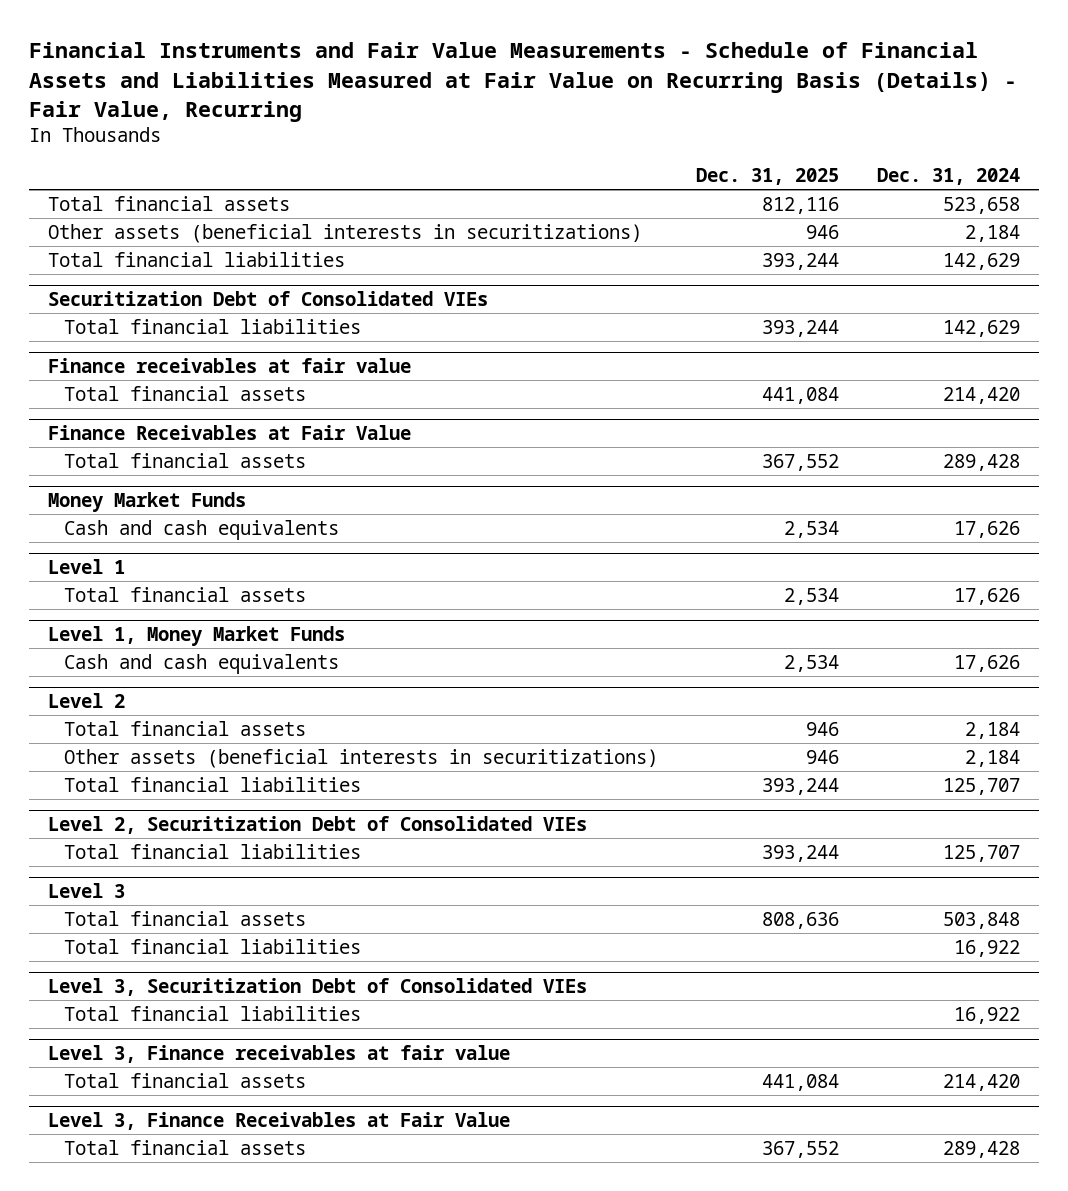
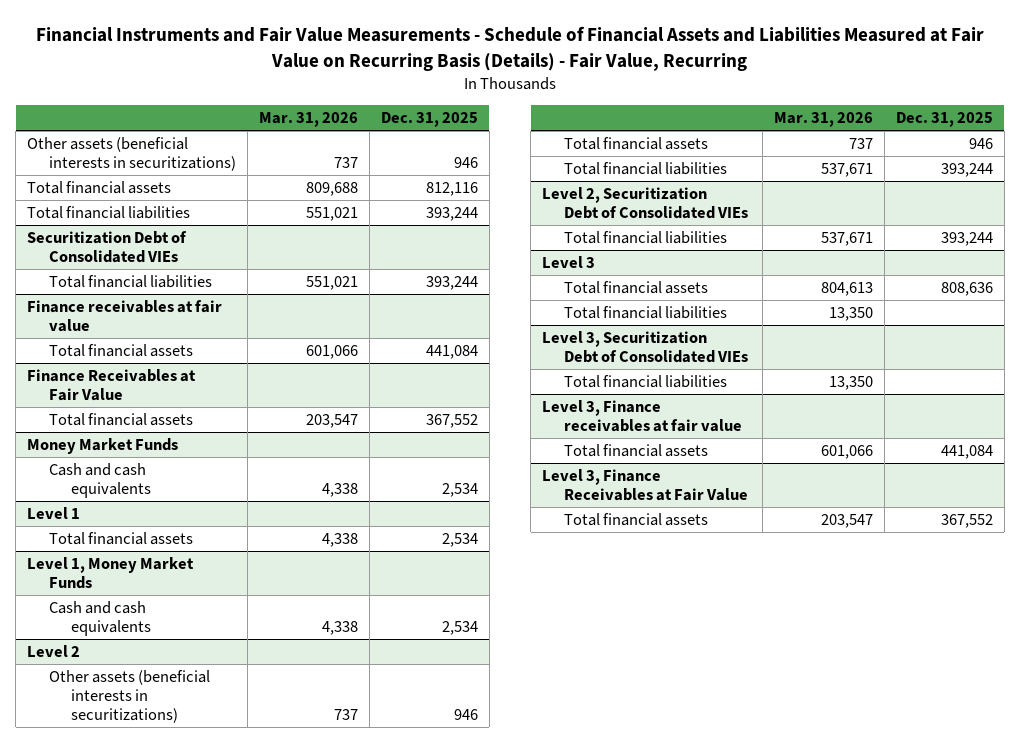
[877,167,1021,185] Dec. 31, 2024 -> none
none -> [258,112,358,128] Mar. 31, 2026
[48,195,291,211] Total financial assets -> [27,180,172,194] Total financial assets
[63,720,306,736] Total financial assets -> [563,136,708,150] Total financial assets

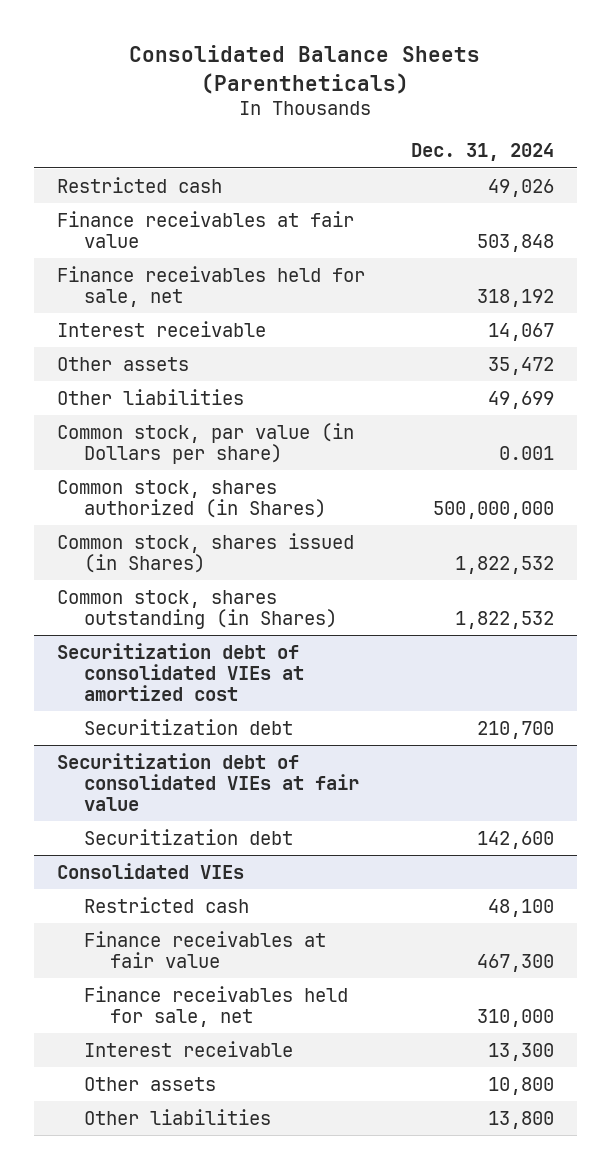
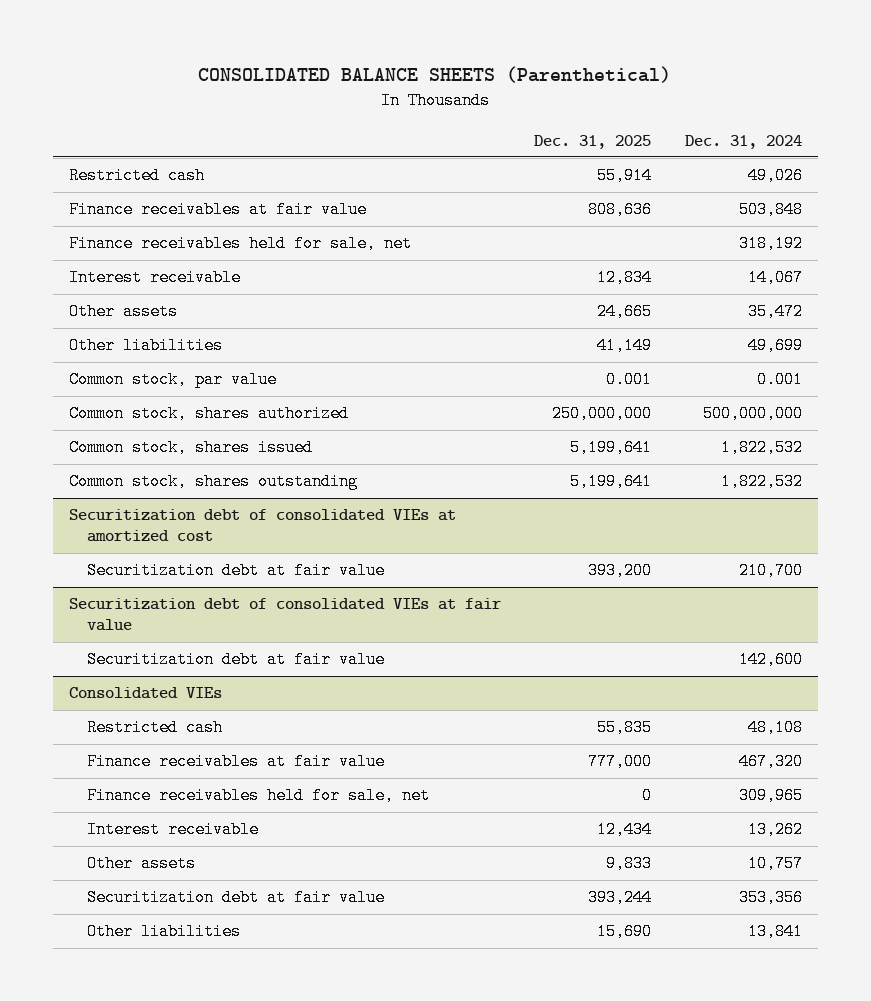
[129,45,481,94] Consolidated Balance Sheets (Parentheticals) -> [198,65,672,83] CONSOLIDATED BALANCE SHEETS (Parenthetical)
none -> [534,134,652,149] Dec. 31, 2025
[56,422,354,464] Common stock, par value (in Dollars per share) -> [69,371,278,389] Common stock, par value
[56,479,326,518] Common stock, shares authorized (in Shares) -> [69,405,350,423] Common stock, shares authorized
[56,532,354,573] Common stock, shares issued (in Shares) -> [69,439,314,457] Common stock, shares issued
[56,589,337,629] Common stock, shares outstanding (in Shares) -> [69,473,359,491] Common stock, shares outstanding
[83,718,293,735] Securitization debt -> [86,562,385,580] Securitization debt at fair value
[83,828,293,845] Securitization debt -> [86,651,385,669] Securitization debt at fair value
[487,898,554,917] 48,100 -> [747,719,803,737] 48,108
[476,953,554,972] 467,300 -> [738,753,803,771] 467,320
[476,1008,554,1027] 310,000 -> [738,787,803,805] 309,965
[487,1042,554,1061] 13,300 -> [747,821,803,839] 13,262
[487,1076,554,1095] 10,800 -> [747,855,803,873] 10,757
none -> [86,889,385,907] Securitization debt at fair value
[487,1110,554,1129] 13,800 -> [747,923,803,941] 13,841

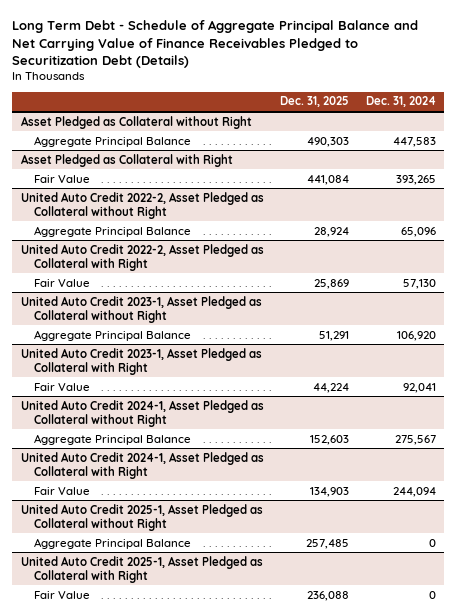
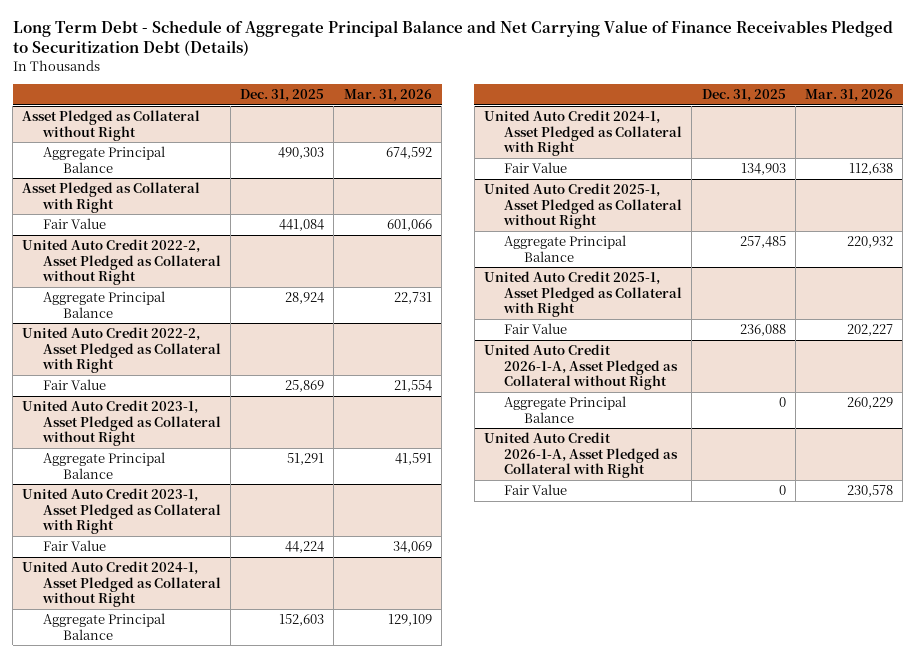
[365,96,436,108] Dec. 31, 2024 -> none
none -> [343,89,432,103] Mar. 31, 2026
none -> [483,344,679,390] United Auto Credit 2026-1-A, Asset Pledged as Collateral without Right
none -> [504,396,627,423] Aggregate Principal Balance
none -> [483,432,679,478] United Auto Credit 2026-1-A, Asset Pledged as Collateral with Right
none -> [504,484,568,496] Fair Value

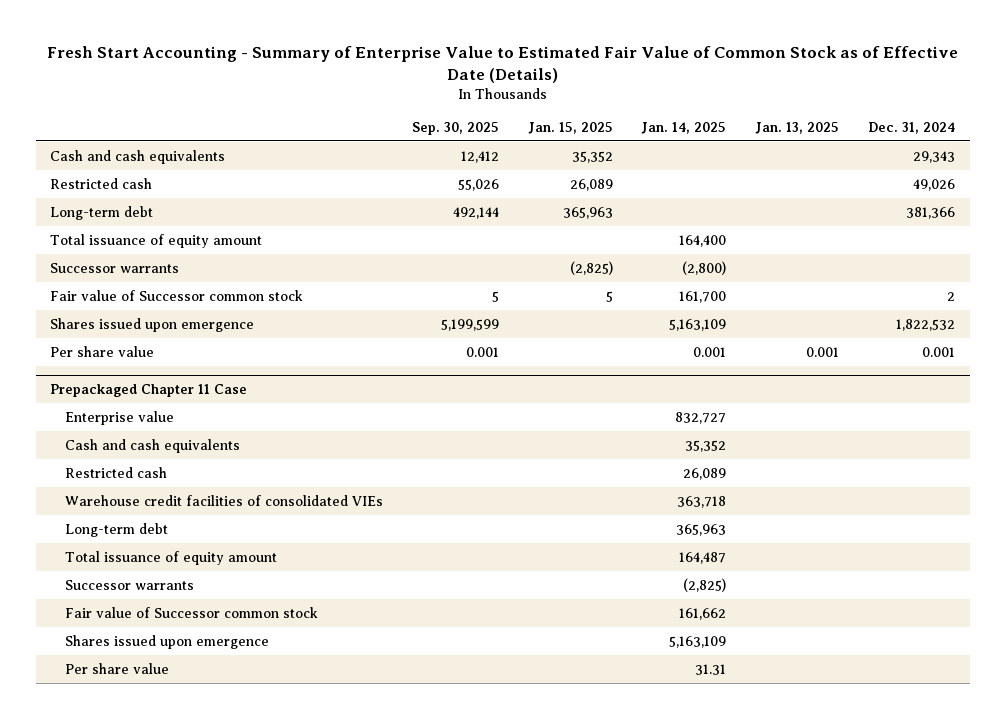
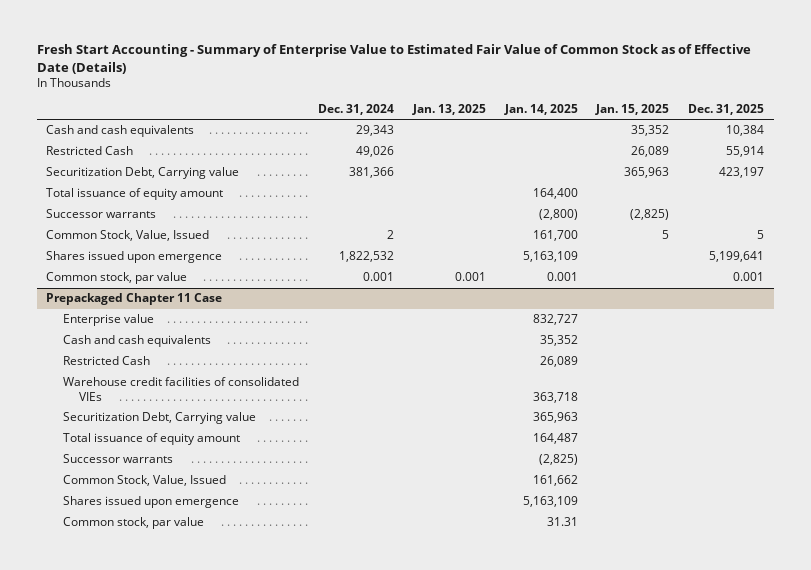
[412,121,500,135] Sep. 30, 2025 -> none
none -> [688,103,765,115] Dec. 31, 2025
[50,177,153,189] Restricted cash -> [46,146,134,156] Restricted Cash
[50,205,154,220] Long-term debt -> [46,167,240,180] Securitization Debt, Carrying value
[50,289,304,301] Fair value of Successor common stock -> [46,230,210,242] Common Stock, Value, Issued
[50,345,155,357] Per share value -> [46,272,188,285] Common stock, par value
[64,466,167,478] Restricted cash -> [62,356,150,366] Restricted Cash
[64,522,168,537] Long-term debt -> [62,412,256,425] Securitization Debt, Carrying value
[64,606,318,618] Fair value of Successor common stock -> [62,475,226,487] Common Stock, Value, Issued
[64,662,169,674] Per share value -> [62,517,204,530] Common stock, par value

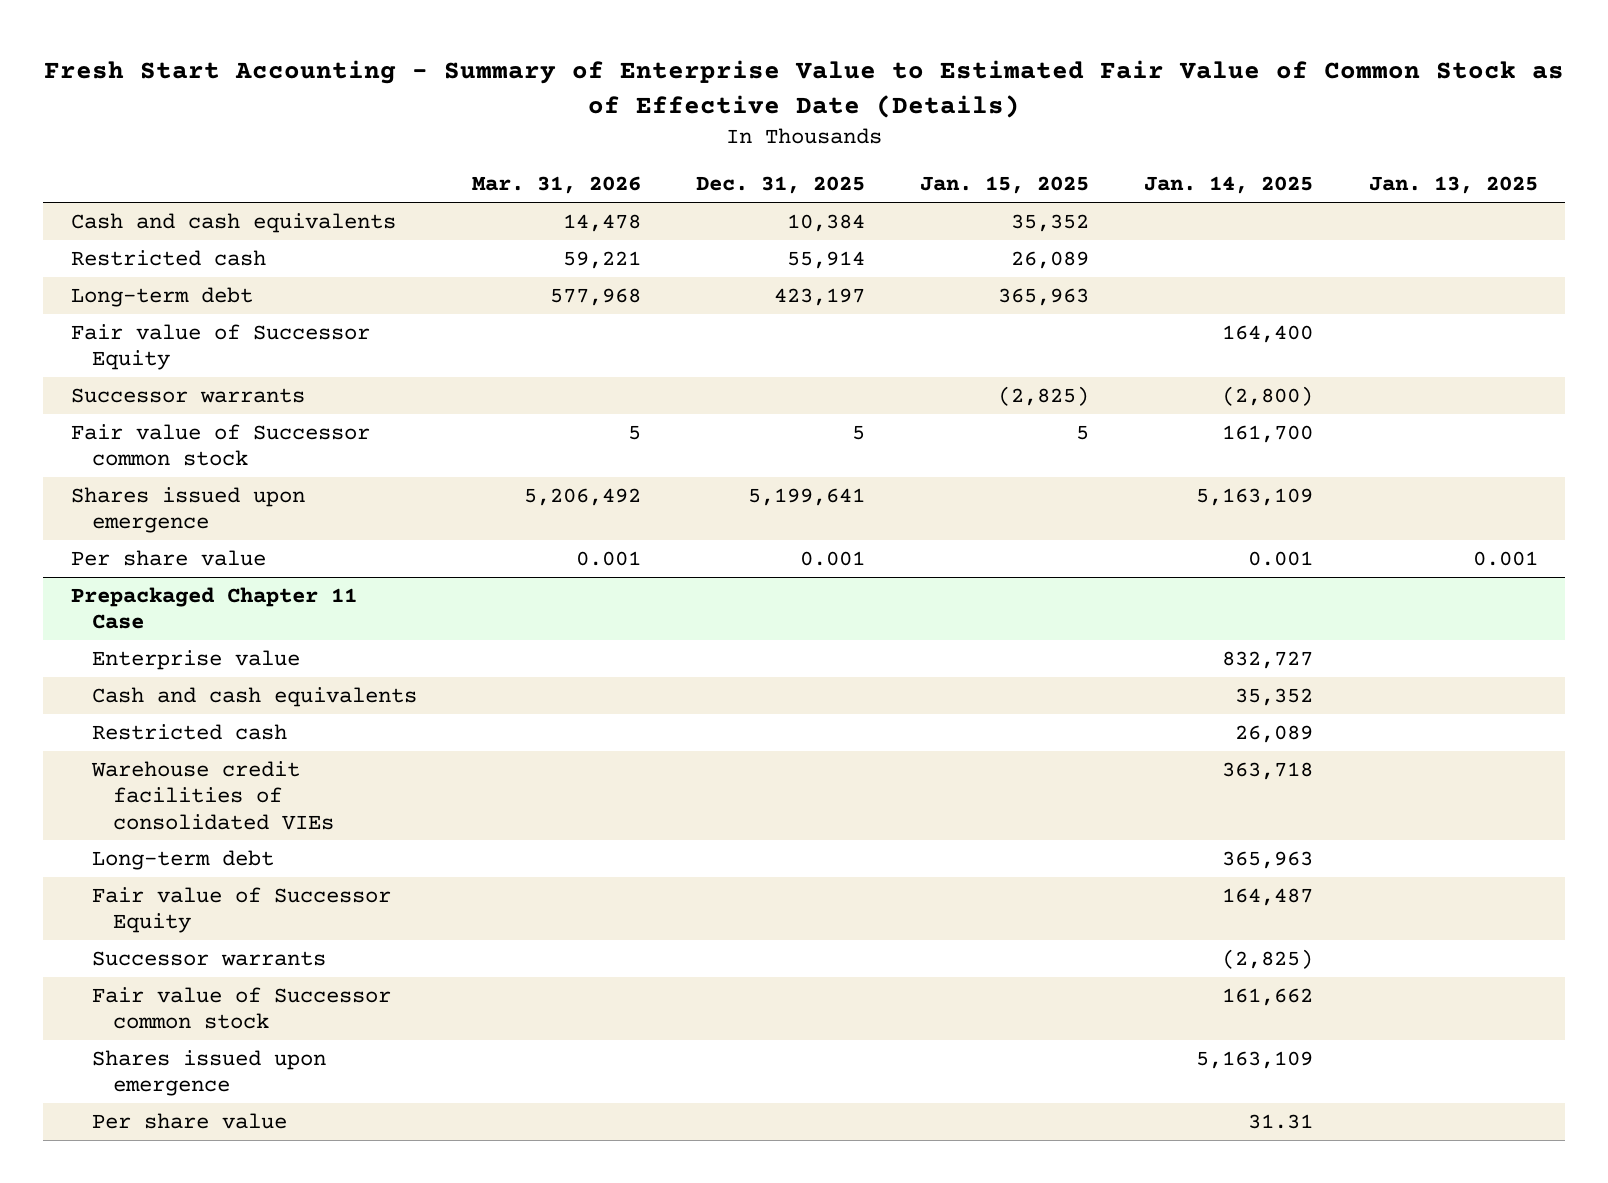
[317,103,394,115] Dec. 31, 2024 -> none
none -> [472,176,642,195] Mar. 31, 2026
[46,146,134,156] Restricted Cash -> [70,249,266,266] Restricted cash
[46,167,240,180] Securitization Debt, Carrying value -> [70,286,253,307] Long-term debt
[46,188,224,201] Total issuance of equity amount -> [70,323,370,371] Fair value of Successor Equity
[46,230,210,242] Common Stock, Value, Issued -> [70,423,370,467] Fair value of Successor common stock
[46,272,188,285] Common stock, par value -> [70,549,266,566] Per share value
[62,356,150,366] Restricted Cash -> [91,723,287,740] Restricted cash
[62,412,256,425] Securitization Debt, Carrying value -> [91,849,274,870] Long-term debt
[62,433,240,446] Total issuance of equity amount -> [91,886,391,934] Fair value of Successor Equity
[62,475,226,487] Common Stock, Value, Issued -> [91,986,391,1030] Fair value of Successor common stock
[62,517,204,530] Common stock, par value -> [91,1112,287,1129] Per share value

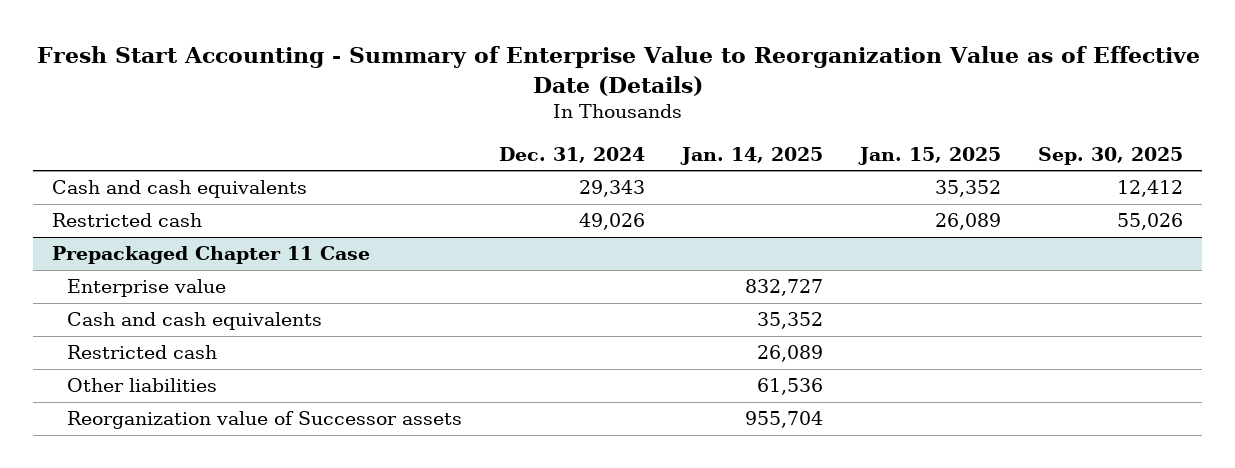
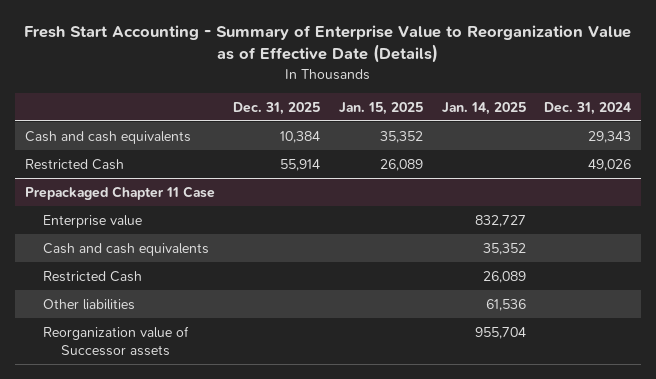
[1038,146,1184,165] Sep. 30, 2025 -> none
none -> [233,101,321,115] Dec. 31, 2025
[51,213,202,228] Restricted cash -> [24,158,124,170] Restricted Cash
[66,345,217,360] Restricted cash -> [42,270,142,282] Restricted Cash

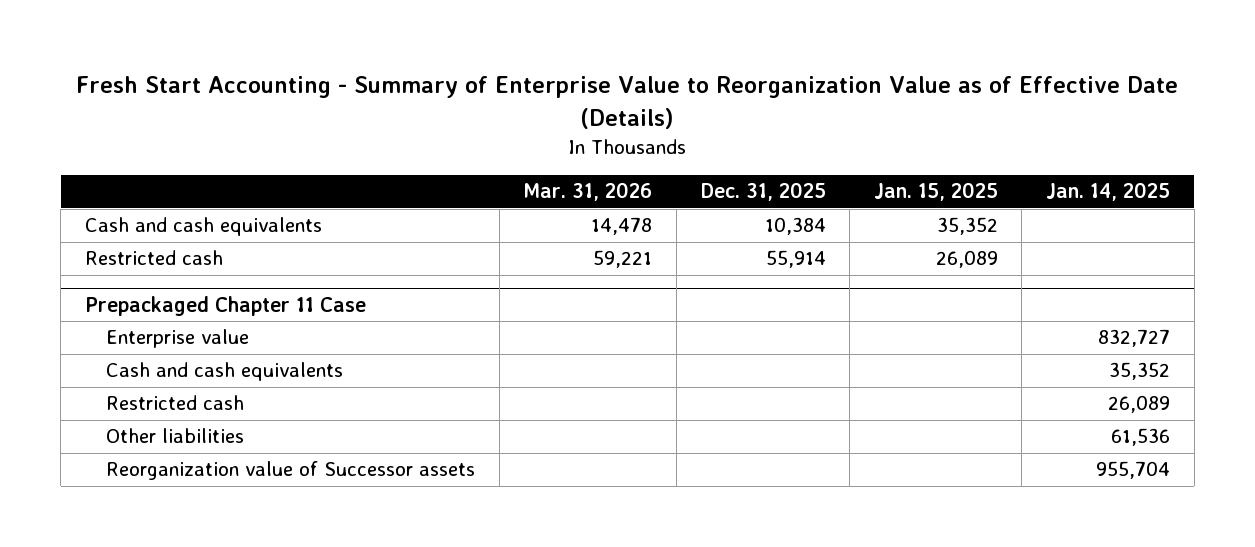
[544,101,632,115] Dec. 31, 2024 -> none
none -> [523,182,653,202] Mar. 31, 2026
[24,158,124,170] Restricted Cash -> [84,250,223,266] Restricted cash
[42,270,142,282] Restricted Cash -> [106,395,245,411] Restricted cash

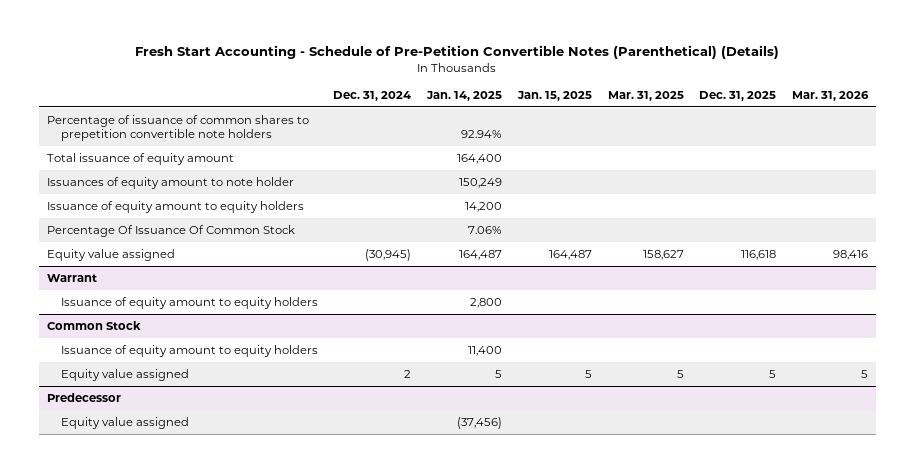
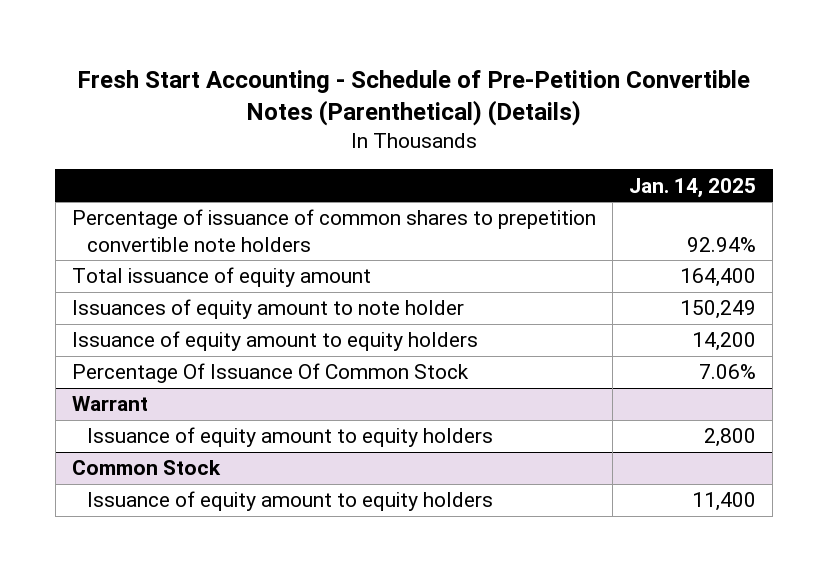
[333,91,412,102] Dec. 31, 2024 -> none
[516,91,592,102] Jan. 15, 2025 -> none
[607,91,684,102] Mar. 31, 2025 -> none
[699,91,777,102] Dec. 31, 2025 -> none
[791,91,869,102] Mar. 31, 2026 -> none
[46,248,175,261] Equity value assigned -> none
[60,368,189,381] Equity value assigned -> none
[46,392,121,402] Predecessor -> none
[60,416,189,429] Equity value assigned -> none

